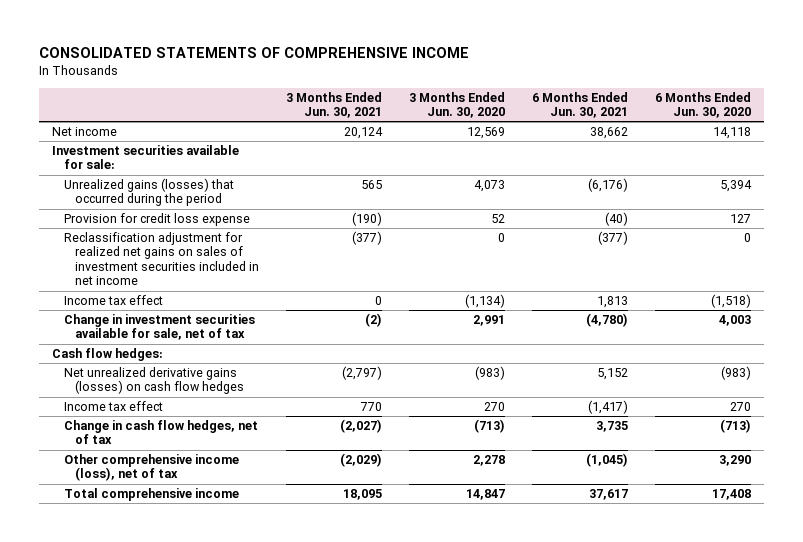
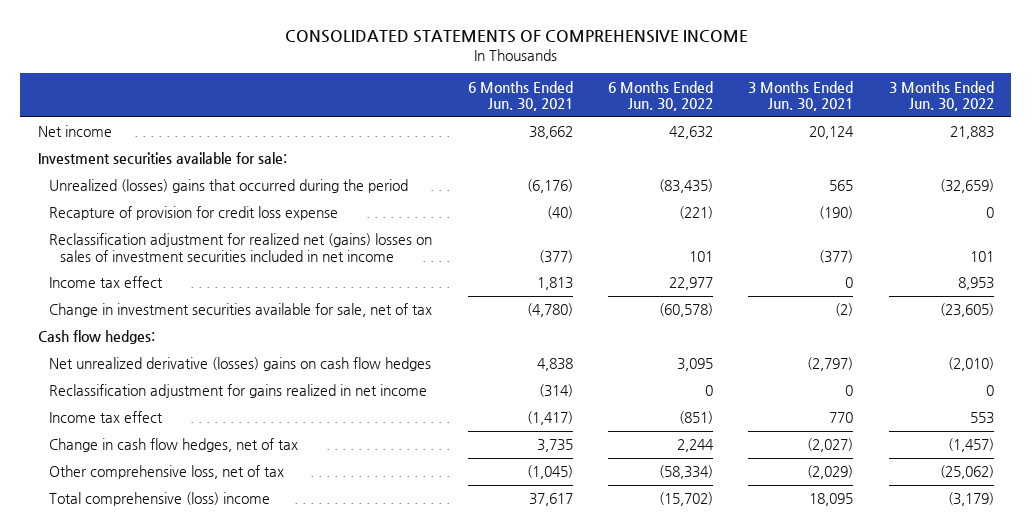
[408,91,505,119] 3 Months Ended Jun. 30, 2020 -> none
[654,91,751,119] 6 Months Ended Jun. 30, 2020 -> none
none -> [607,80,713,112] 6 Months Ended Jun. 30, 2022
none -> [888,80,994,112] 3 Months Ended Jun. 30, 2022
[63,178,234,207] Unrealized gains (losses) that occurred during the period -> [49,179,409,194] Unrealized (losses) gains that occurred during the period
[63,213,250,227] Provision for credit loss expense -> [49,206,339,221] Recapture of provision for credit loss expense
[63,232,260,286] Reclassification adjustment for realized net gains on sales of investment securities included in net income -> [49,233,433,262] Reclassification adjustment for realized net (gains) losses on sales of investment securities included in net income
[63,367,245,395] Net unrealized derivative gains (losses) on cash flow hedges -> [49,357,432,372] Net unrealized derivative (losses) gains on cash flow hedges
[596,368,628,381] 5,152 -> [536,358,573,372] 4,838
none -> [49,384,428,399] Reclassification adjustment for gains realized in net income
[63,454,239,482] Other comprehensive income (loss), net of tax -> [49,465,285,480] Other comprehensive loss, net of tax
[63,488,239,502] Total comprehensive income -> [49,492,271,507] Total comprehensive (loss) income

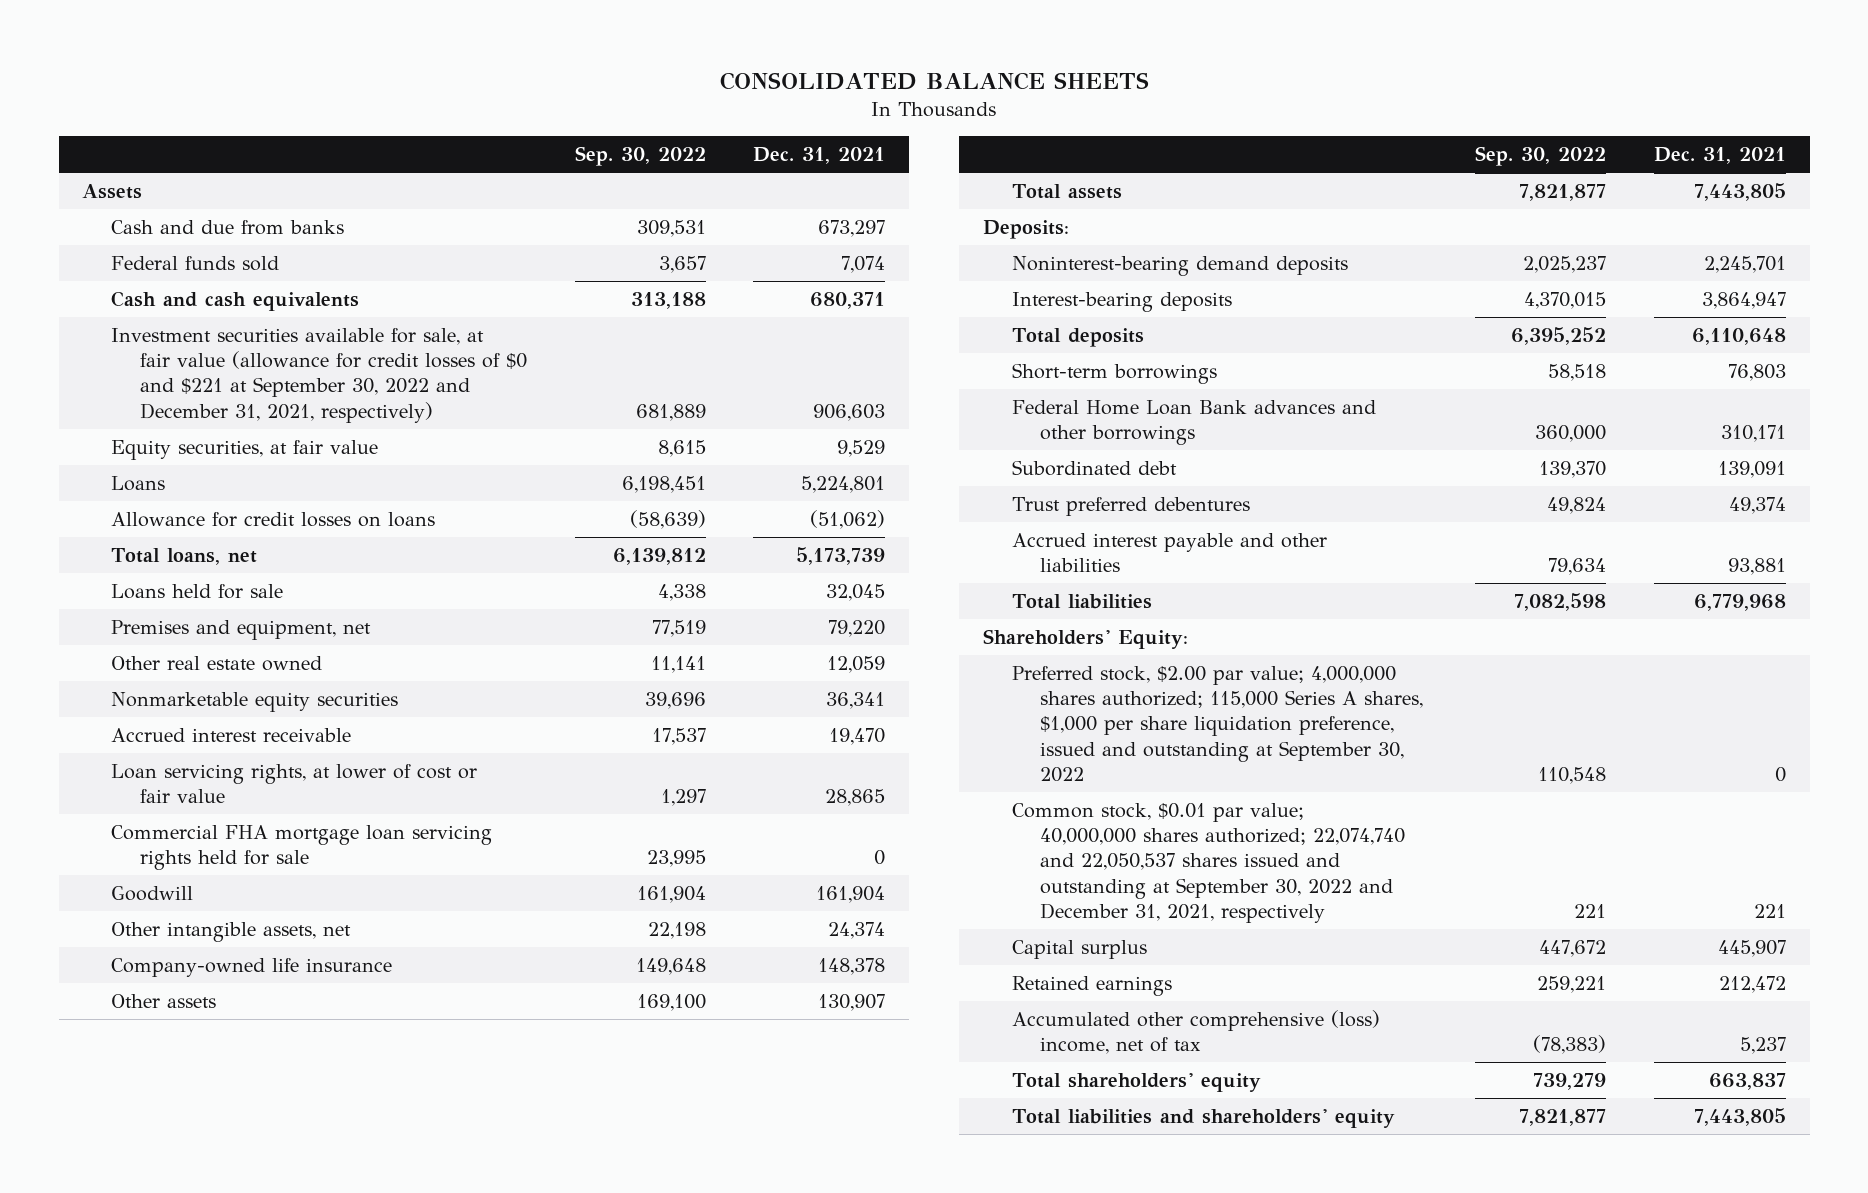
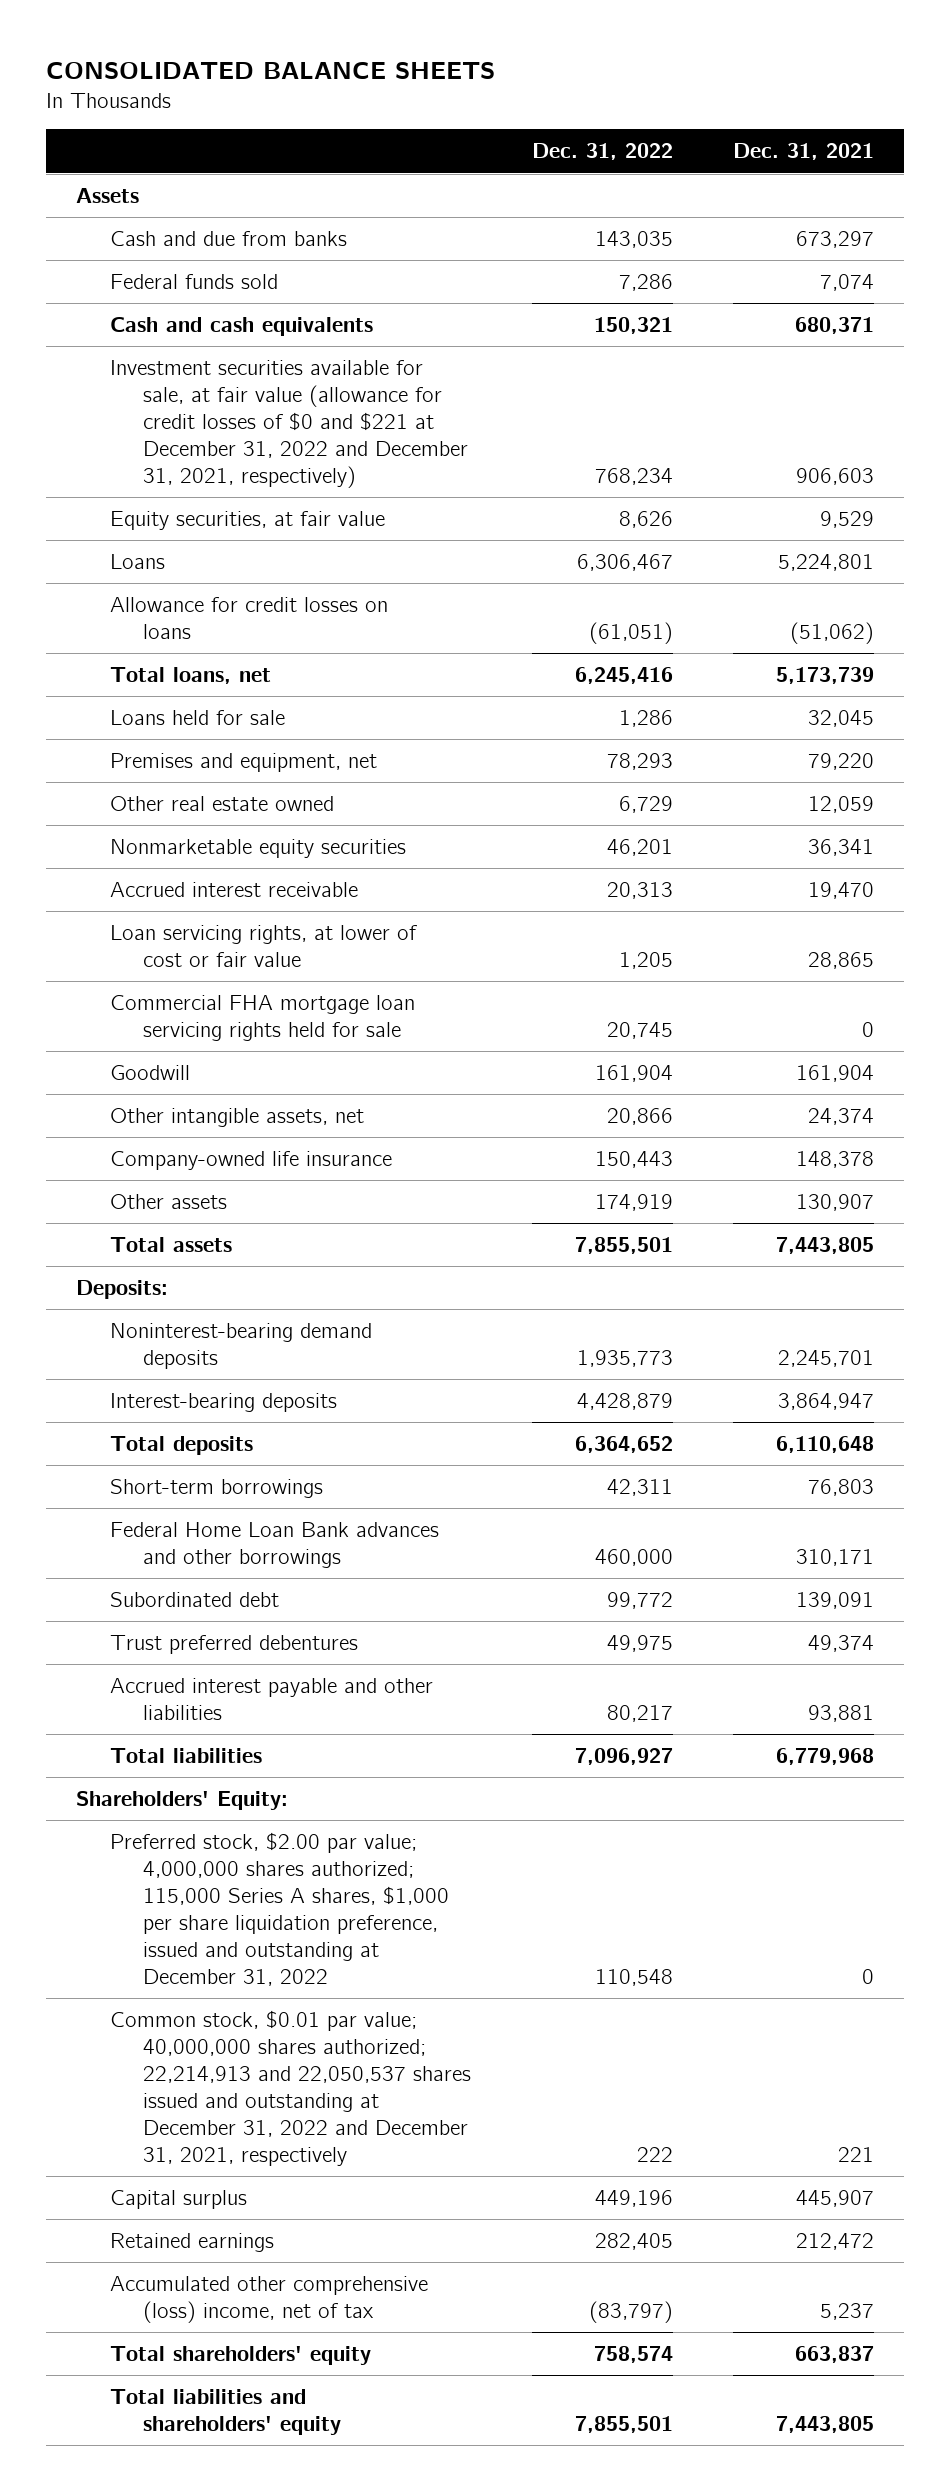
[574,145,706,166] Sep. 30, 2022 -> none
none -> [531,143,673,161] Dec. 31, 2022
[111,327,527,423] Investment securities available for sale, at fair value (allowance for credit losses of $0 and $221 at September 30, 2022 and December 31, 2021, respectively) -> [109,359,469,488] Investment securities available for sale, at fair value (allowance for credit losses of $0 and $221 at December 31, 2022 and December 31, 2021, respectively)
[1011,665,1424,782] Preferred stock, $2.00 par value; 4,000,000 shares authorized; 115,000 Series A shares, $1,000 per share liquidation preference, issued and outstanding at September 30, 2022 -> [109,1831,450,1987] Preferred stock, $2.00 par value; 4,000,000 shares authorized; 115,000 Series A shares, $1,000 per share liquidation preference, issued and outstanding at December 31, 2022
[1011,802,1406,923] Common stock, $0.01 par value; 40,000,000 shares authorized; 22,074,740 and 22,050,537 shares issued and outstanding at September 30, 2022 and December 31, 2021, respectively -> [109,2009,472,2167] Common stock, $0.01 par value; 40,000,000 shares authorized; 22,214,913 and 22,050,537 shares issued and outstanding at December 31, 2022 and December 31, 2021, respectively

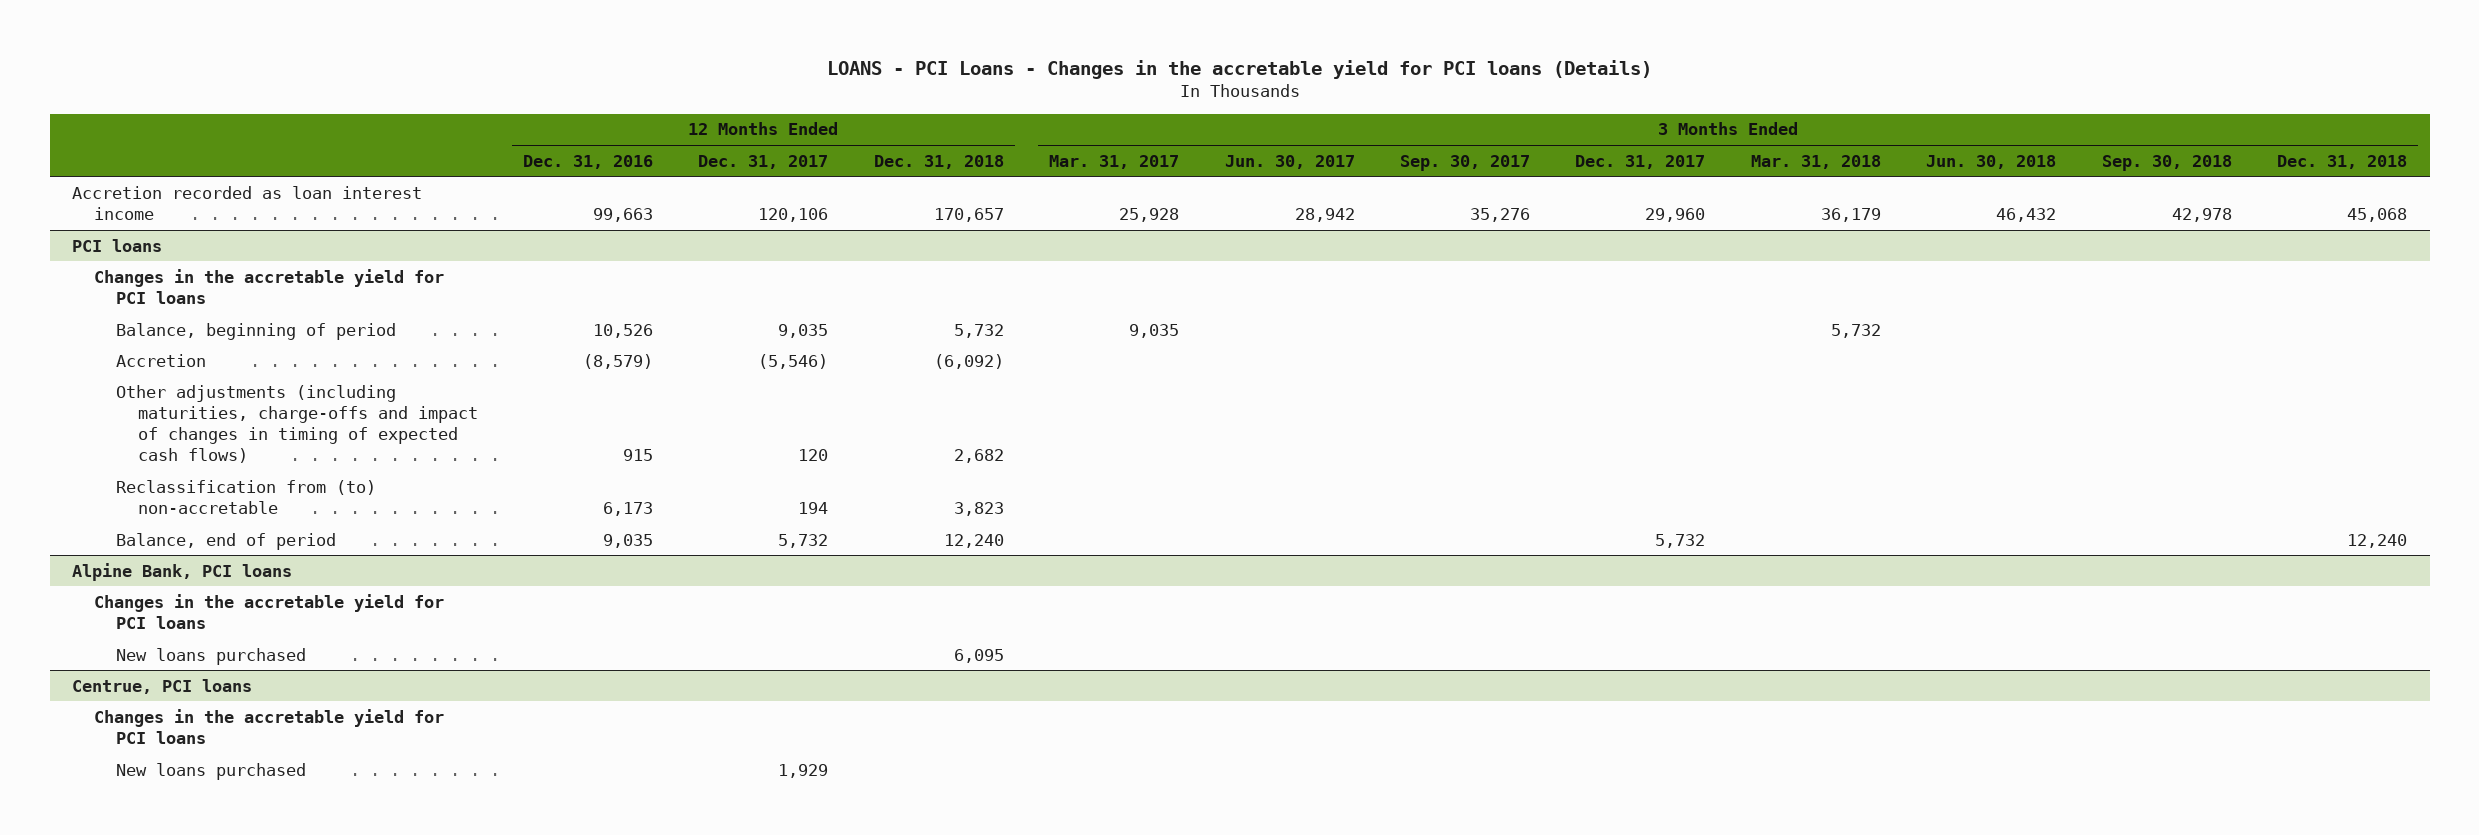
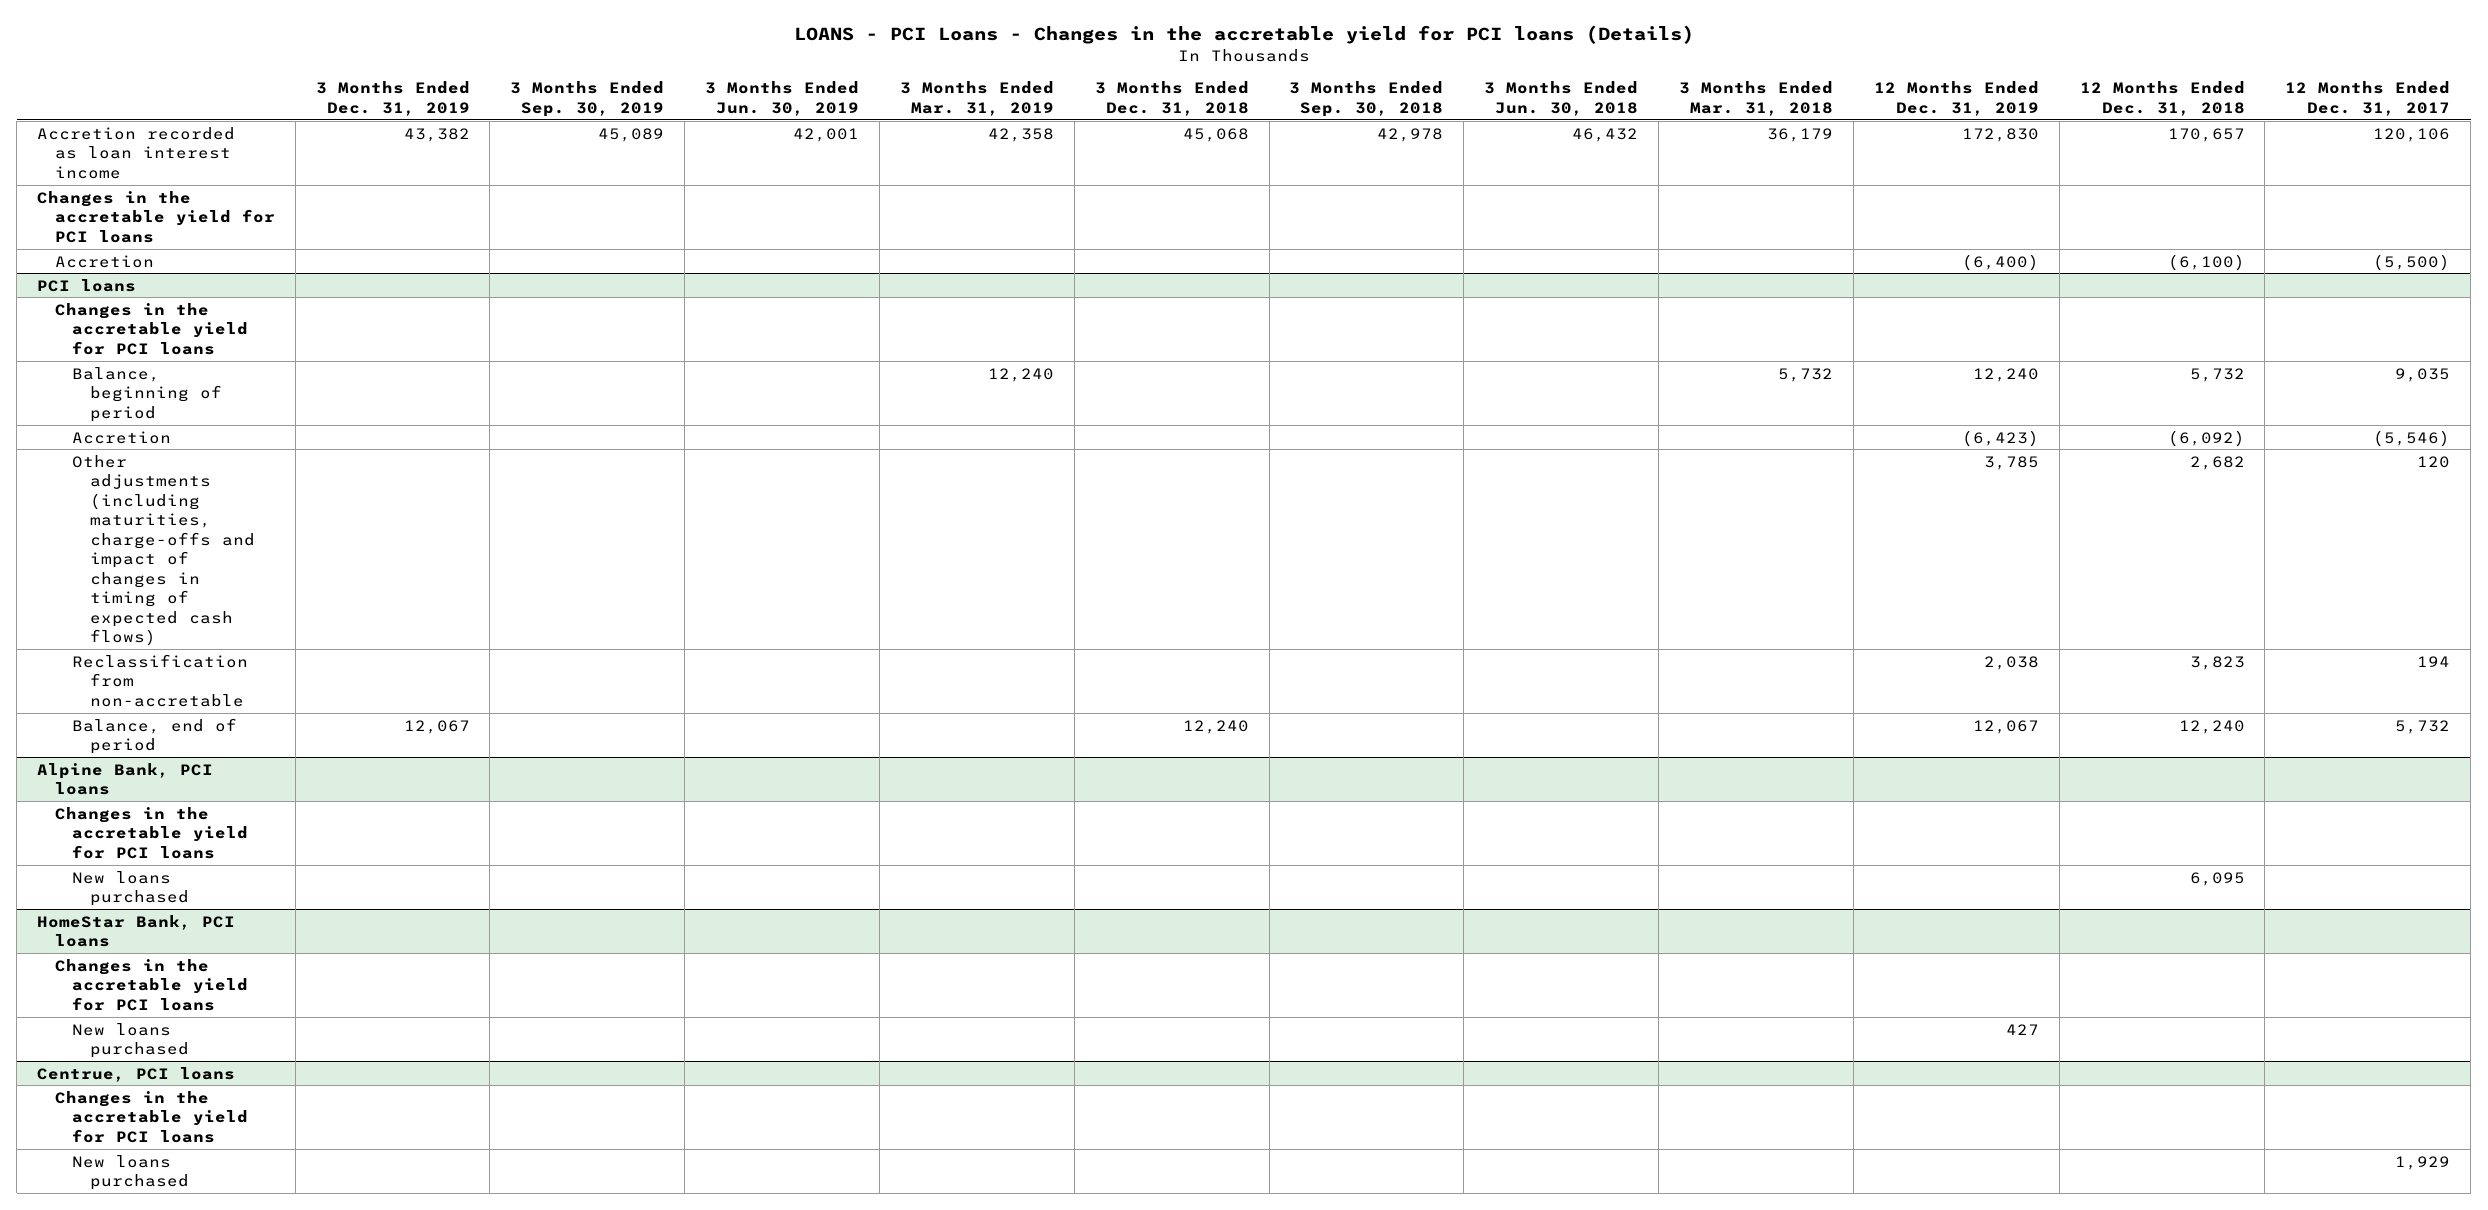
[522,154,653,169] Dec. 31, 2016 -> none
[1049,154,1180,169] Mar. 31, 2017 -> none
[1224,154,1355,169] Jun. 30, 2017 -> none
[1400,154,1531,171] Sep. 30, 2017 -> none
[1575,154,1706,169] Dec. 31, 2017 -> none
none -> [315,81,470,116] 3 Months Ended Dec. 31, 2019
none -> [510,81,665,117] 3 Months Ended Sep. 30, 2019
none -> [705,81,860,116] 3 Months Ended Jun. 30, 2019
none -> [899,81,1054,116] 3 Months Ended Mar. 31, 2019
none -> [1873,81,2039,116] 12 Months Ended Dec. 31, 2019
none -> [37,190,275,243] Changes in the accretable yield for PCI loans
none -> [54,254,154,268] Accretion
[115,479,376,514] Reclassification from (to) non-accretable -> [72,653,249,707] Reclassification from non-accretable
none -> [37,914,236,948] HomeStar Bank, PCI loans
none -> [54,958,249,1011] Changes in the accretable yield for PCI loans
none -> [72,1022,189,1059] New loans purchased

